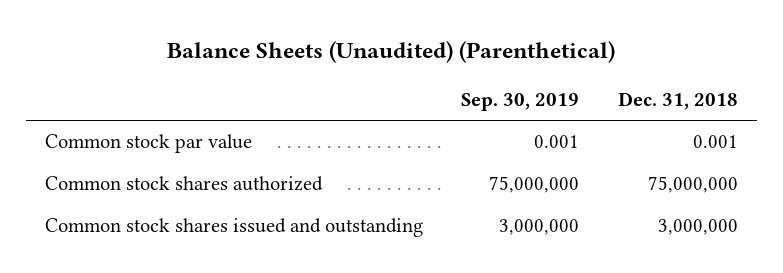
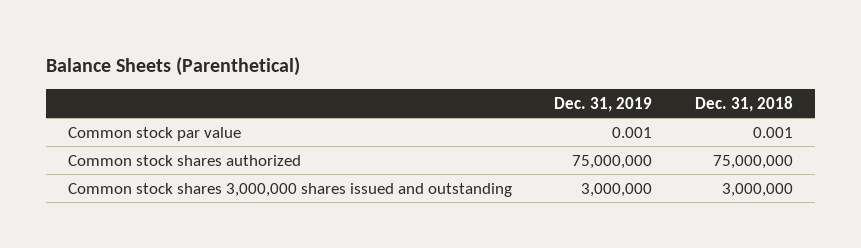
[167,40,616,63] Balance Sheets (Unaudited) (Parenthetical) -> [46,57,301,77] Balance Sheets (Parenthetical)
[461,93,580,112] Sep. 30, 2019 -> none
none -> [554,96,653,112] Dec. 31, 2019
[45,218,424,238] Common stock shares issued and outstanding -> [67,182,512,197] Common stock shares 3,000,000 shares issued and outstanding

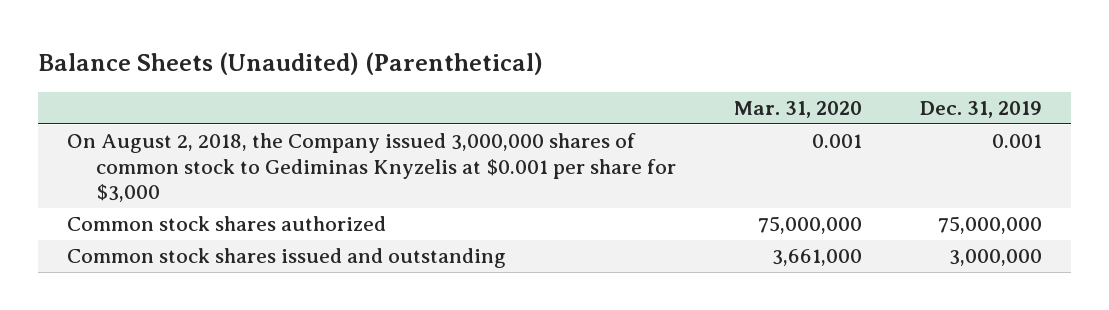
[46,57,301,77] Balance Sheets (Parenthetical) -> [38,51,544,75] Balance Sheets (Unaudited) (Parenthetical)
[695,95,794,112] Dec. 31, 2018 -> none
none -> [733,101,862,119] Mar. 31, 2020
[67,126,241,141] Common stock par value -> [66,133,676,203] On August 2, 2018, the Company issued 3,000,000 shares of common stock to Gediminas Knyzelis at $0.001 per share for $3,000
[67,182,512,197] Common stock shares 3,000,000 shares issued and outstanding -> [66,248,506,269] Common stock shares issued and outstanding

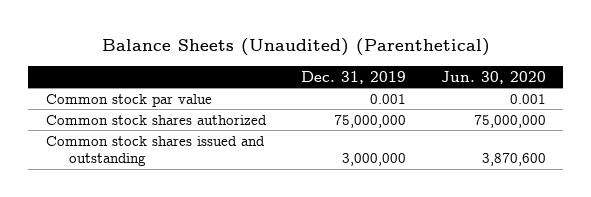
[733,101,862,119] Mar. 31, 2020 -> none
none -> [440,70,546,84] Jun. 30, 2020
[66,133,676,203] On August 2, 2018, the Company issued 3,000,000 shares of common stock to Gediminas Knyzelis at $0.001 per share for $3,000 -> [45,93,212,107] Common stock par value

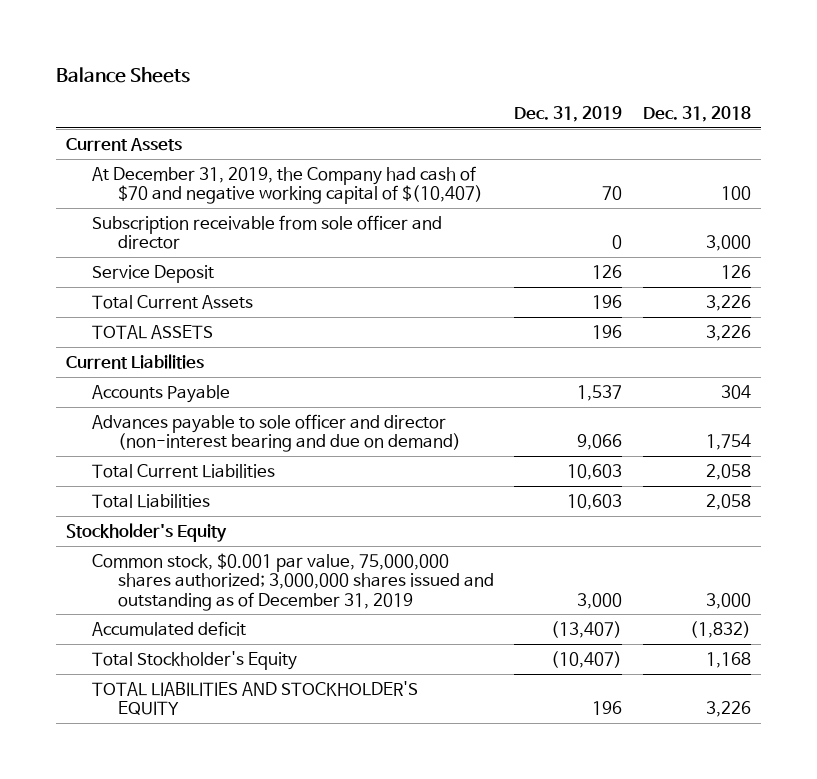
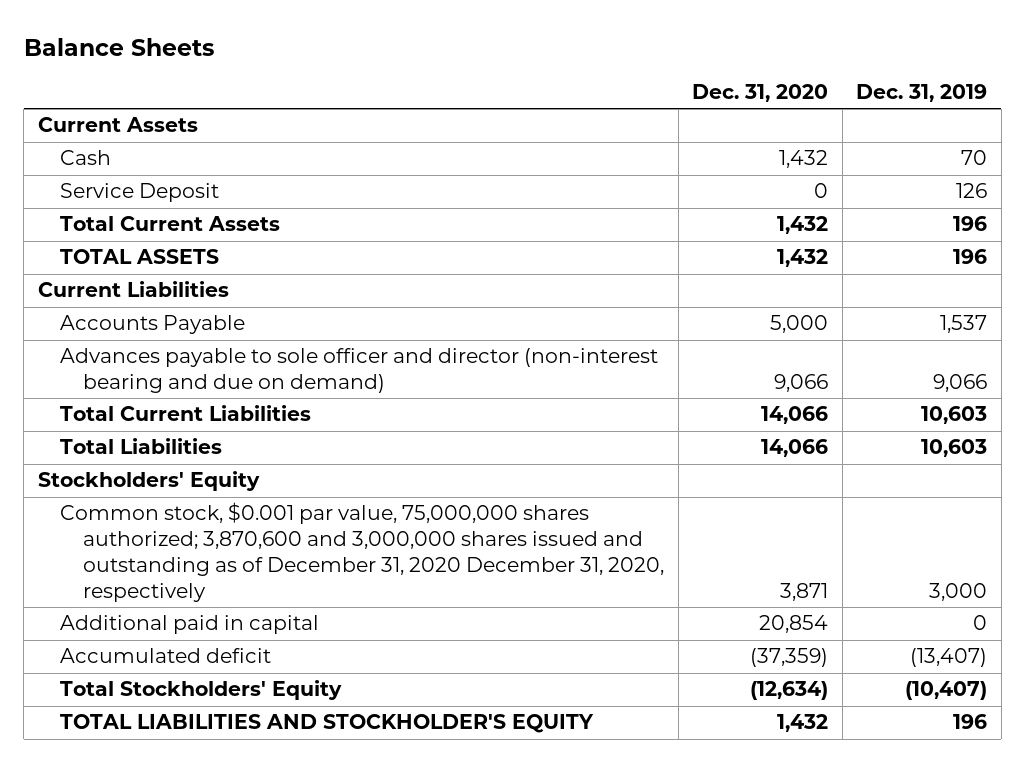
[642,106,751,123] Dec. 31, 2018 -> none
none -> [692,84,829,103] Dec. 31, 2020
[91,214,442,250] Subscription receivable from sole officer and director -> none
[91,165,483,205] At December 31, 2019, the Company had cash of $70 and negative working capital of $(10,407) -> [60,150,112,166] Cash
[65,522,227,542] Stockholder's Equity -> [37,471,260,492] Stockholders' Equity
[91,552,494,611] Common stock, $0.001 par value, 75,000,000 shares authorized; 3,000,000 shares issued and outstanding as of December 31, 2019 -> [60,502,665,602] Common stock, $0.001 par value, 75,000,000 shares authorized; 3,870,600 and 3,000,000 shares issued and outstanding as of December 31, 2020 December 31, 2020, respectively
none -> [60,615,320,635] Additional paid in capital
[91,650,297,670] Total Stockholder's Equity -> [60,680,343,701] Total Stockholders' Equity

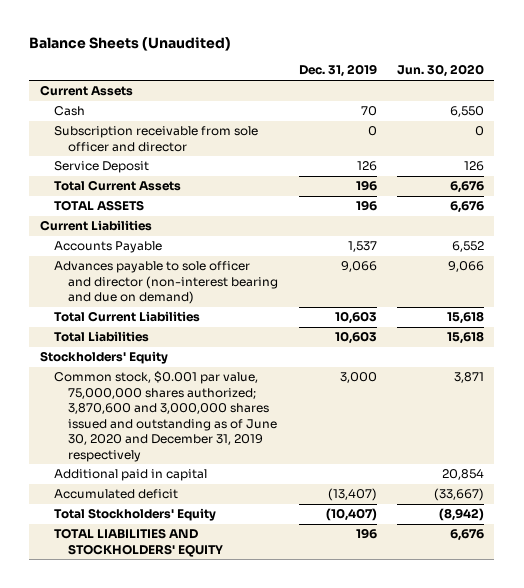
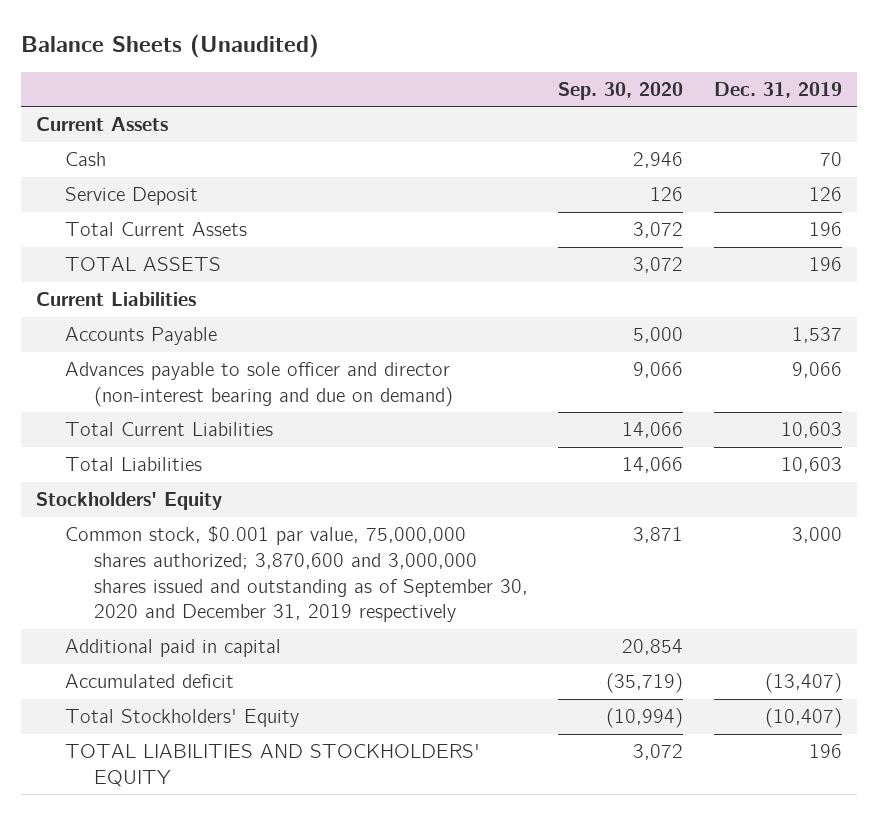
[396,64,484,78] Jun. 30, 2020 -> none
none -> [558,82,684,101] Sep. 30, 2020
[53,126,258,152] Subscription receivable from sole officer and director -> none
[53,371,278,462] Common stock, $0.001 par value, 75,000,000 shares authorized; 3,870,600 and 3,000,000 shares issued and outstanding as of June 30, 2020 and December 31, 2019 respectively -> [65,526,529,623] Common stock, $0.001 par value, 75,000,000 shares authorized; 3,870,600 and 3,000,000 shares issued and outstanding as of September 30, 2020 and December 31, 2019 respectively

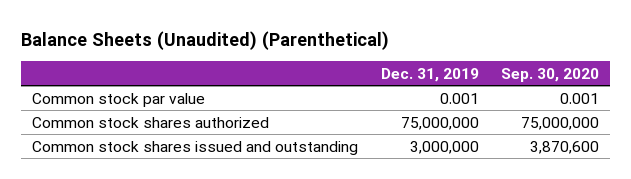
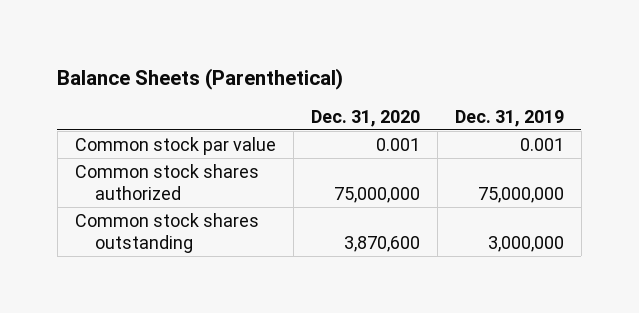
[21,30,390,50] Balance Sheets (Unaudited) (Parenthetical) -> [57,68,344,91] Balance Sheets (Parenthetical)
[500,67,599,82] Sep. 30, 2020 -> none
none -> [310,109,420,127] Dec. 31, 2020
[32,140,359,155] Common stock shares issued and outstanding -> [74,212,259,254] Common stock shares outstanding

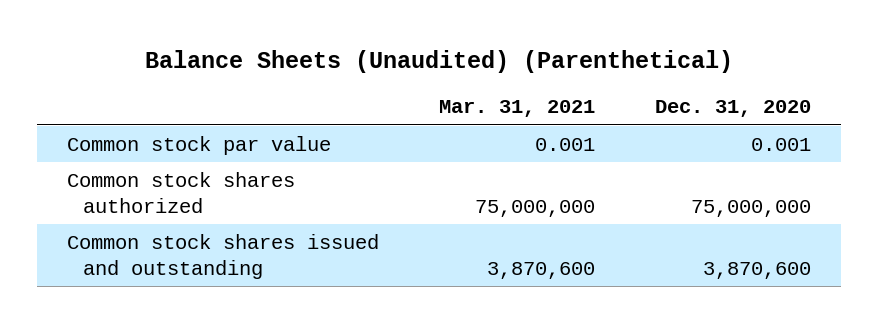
[57,68,344,91] Balance Sheets (Parenthetical) -> [144,50,733,74] Balance Sheets (Unaudited) (Parenthetical)
[454,109,564,127] Dec. 31, 2019 -> none
none -> [438,100,595,118] Mar. 31, 2021
[74,212,259,254] Common stock shares outstanding -> [66,233,379,279] Common stock shares issued and outstanding

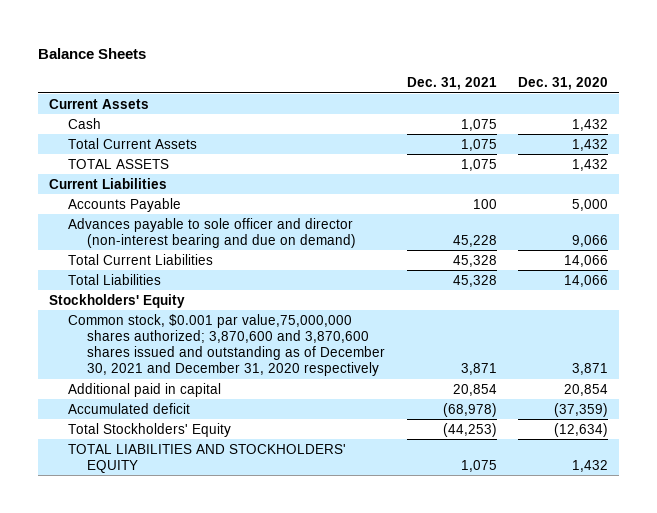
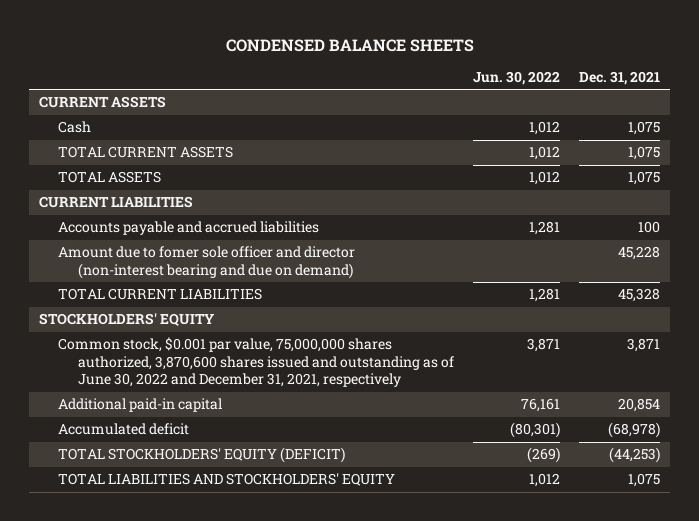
[38,47,147,59] Balance Sheets -> [225,38,474,52] CONDENSED BALANCE SHEETS
[518,77,609,91] Dec. 31, 2020 -> none
none -> [473,70,561,85] Jun. 30, 2022
[49,98,150,109] Current Assets -> [38,96,166,109] CURRENT ASSETS
[68,137,198,149] Total Current Assets -> [58,146,234,159] TOTAL CURRENT ASSETS
[68,197,182,212] Accounts Payable -> none
[68,273,162,285] Total Liabilities -> none
[49,177,168,189] Current Liabilities -> [38,196,193,209] CURRENT LIABILITIES
none -> [58,221,320,236] Accounts payable and accrued liabilities
[68,217,357,248] Advances payable to sole officer and director (non-interest bearing and due on demand) -> [58,246,356,279] Amount due to fomer sole officer and director (non-interest bearing and due on demand)
[68,253,214,265] Total Current Liabilities -> [58,288,263,301] TOTAL CURRENT LIABILITIES
[49,293,186,308] Stockholders' Equity -> [38,313,215,327] STOCKHOLDERS' EQUITY
[68,313,386,376] Common stock, $0.001 par value,75,000,000 shares authorized; 3,870,600 and 3,870,600 shares issued and outstanding as of December 30, 2021 and December 31, 2020 respectively -> [58,337,454,388] Common stock, $0.001 par value, 75,000,000 shares authorized, 3,870,600 shares issued and outstanding as of June 30, 2022 and December 31, 2021, respectively
[68,382,222,397] Additional paid in capital -> [58,398,223,413] Additional paid-in capital
[68,422,232,437] Total Stockholders' Equity -> [58,447,346,464] TOTAL STOCKHOLDERS' EQUITY (DEFICIT)

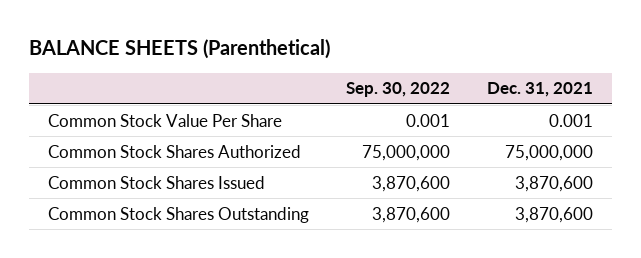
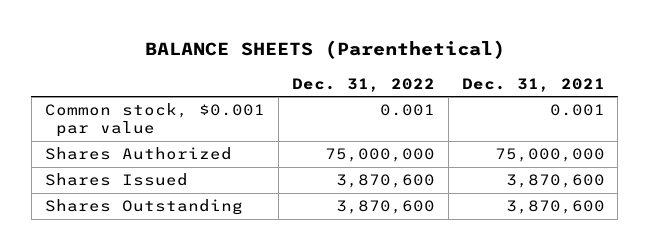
[345,82,450,98] Sep. 30, 2022 -> none
none -> [291,77,435,92] Dec. 31, 2022
[47,113,282,127] Common Stock Value Per Share -> [44,103,265,138] Common stock, $0.001 par value
[47,144,301,158] Common Stock Shares Authorized -> [44,147,232,161] Shares Authorized
[47,175,265,189] Common Stock Shares Issued -> [44,173,188,187] Shares Issued
[47,206,309,223] Common Stock Shares Outstanding -> [44,199,243,216] Shares Outstanding

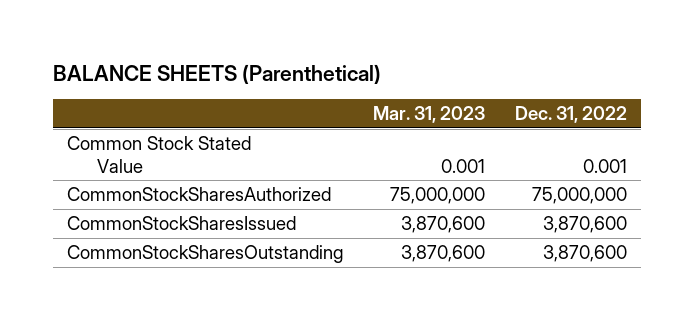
[461,77,605,92] Dec. 31, 2021 -> none
none -> [372,106,485,124] Mar. 31, 2023
[44,103,265,138] Common stock, $0.001 par value -> [67,135,252,173] Common Stock Stated Value
[44,147,232,161] Shares Authorized -> [67,186,332,201] CommonStockSharesAuthorized
[44,173,188,187] Shares Issued -> [67,215,297,230] CommonStockSharesIssued
[44,199,243,216] Shares Outstanding -> [67,244,344,263] CommonStockSharesOutstanding

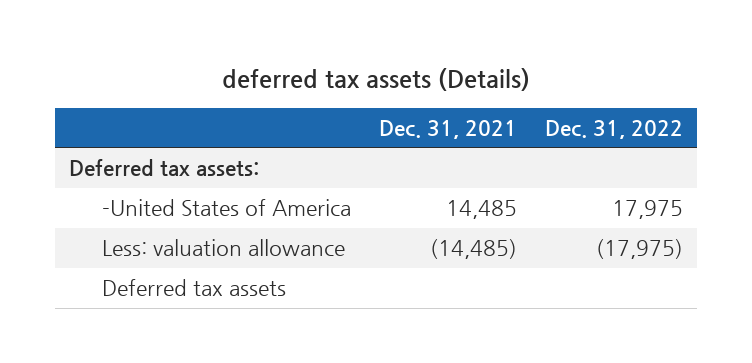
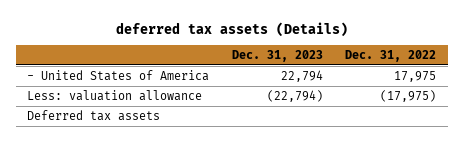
[378,119,517,139] Dec. 31, 2021 -> none
none -> [231,49,323,62] Dec. 31, 2023
[69,159,260,177] Deferred tax assets: -> none
[101,199,351,217] -United States of America -> [27,69,210,81] - United States of America

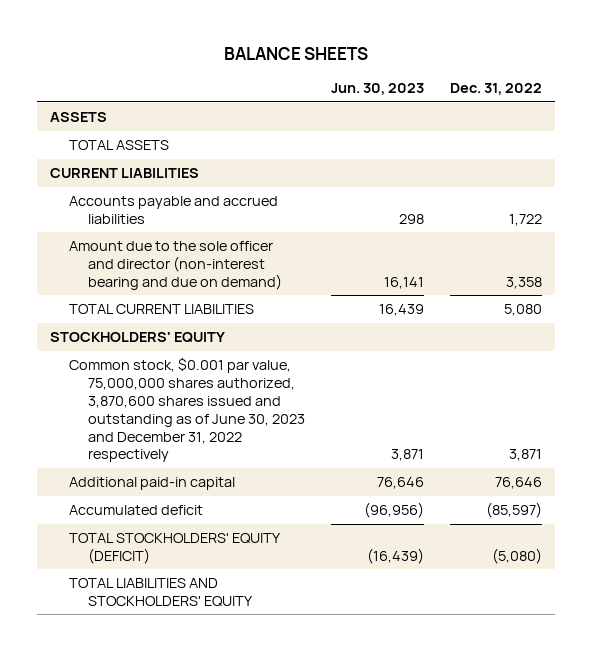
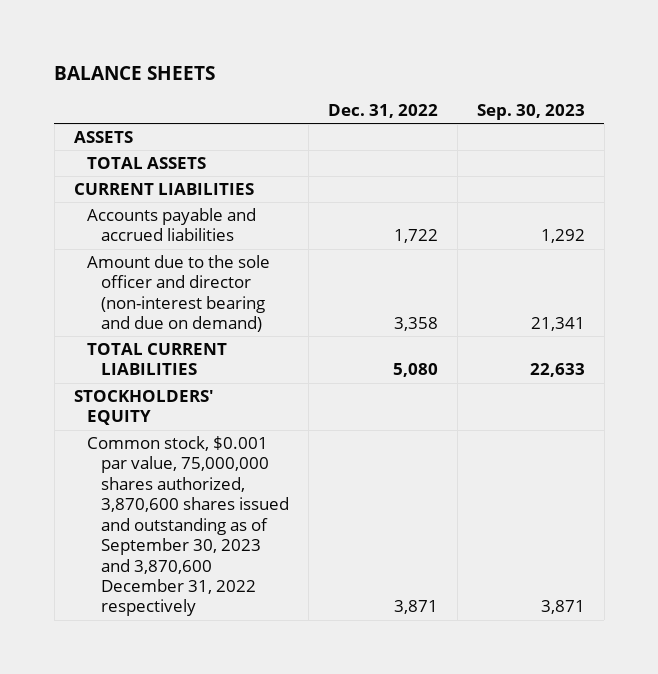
[330,83,424,96] Jun. 30, 2023 -> none
none -> [476,103,585,120] Sep. 30, 2023
[68,477,235,491] Additional paid-in capital -> none
[68,505,203,516] Accumulated deficit -> none
[68,533,281,565] TOTAL STOCKHOLDERS' EQUITY (DEFICIT) -> none
[68,578,253,607] TOTAL LIABILITIES AND STOCKHOLDERS' EQUITY -> none
[68,357,305,463] Common stock, $0.001 par value, 75,000,000 shares authorized, 3,870,600 shares issued and outstanding as of June 30, 2023 and December 31, 2022 respectively -> [87,436,289,617] Common stock, $0.001 par value, 75,000,000 shares authorized, 3,870,600 shares issued and outstanding as of September 30, 2023 and 3,870,600 December 31, 2022 respectively

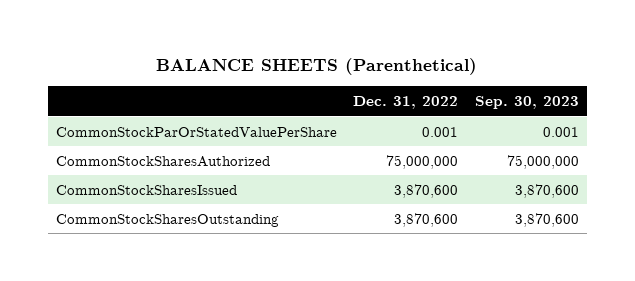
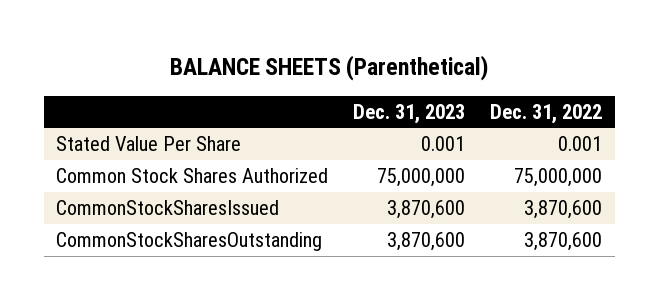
[474,96,579,110] Sep. 30, 2023 -> none
none -> [353,103,466,124] Dec. 31, 2023
[56,126,338,137] CommonStockParOrStatedValuePerShare -> [56,136,242,152] Stated Value Per Share
[56,155,271,167] CommonStockSharesAuthorized -> [56,168,329,184] Common Stock Shares Authorized

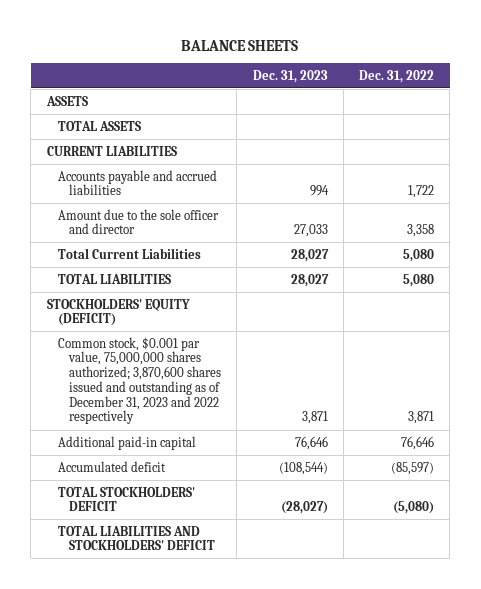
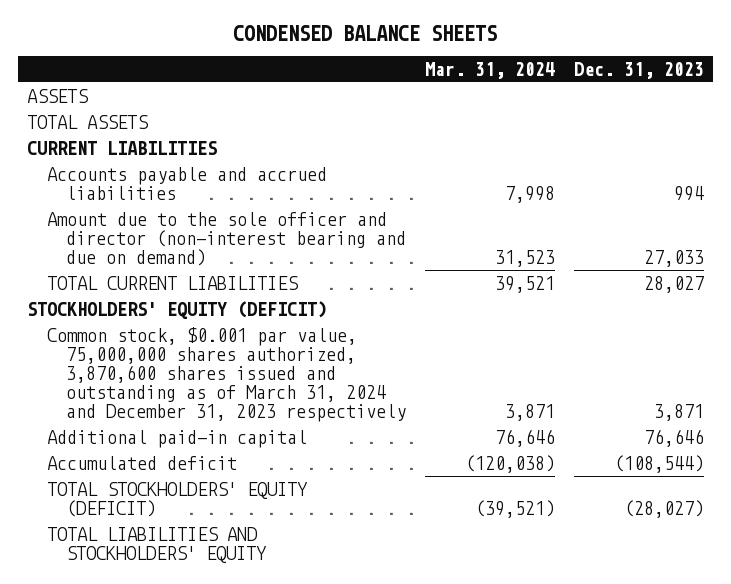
[181,39,299,51] BALANCE SHEETS -> [233,24,498,41] CONDENSED BALANCE SHEETS
[359,69,435,83] Dec. 31, 2022 -> none
none -> [425,61,556,79] Mar. 31, 2024
[57,273,171,284] TOTAL LIABILITIES -> none
[57,208,219,235] Amount due to the sole officer and director -> [46,211,407,266] Amount due to the sole officer and director (non-interest bearing and due on demand)
[57,247,201,259] Total Current Liabilities -> [46,275,299,290] TOTAL CURRENT LIABILITIES
[57,336,222,425] Common stock, $0.001 par value, 75,000,000 shares authorized; 3,870,600 shares issued and outstanding as of December 31, 2023 and 2022 respectively -> [46,326,407,423] Common stock, $0.001 par value, 75,000,000 shares authorized, 3,870,600 shares issued and outstanding as of March 31, 2024 and December 31, 2023 respectively
[57,486,195,512] TOTAL STOCKHOLDERS' DEFICIT -> [46,481,308,517] TOTAL STOCKHOLDERS' EQUITY (DEFICIT)
[57,525,216,551] TOTAL LIABILITIES AND STOCKHOLDERS' DEFICIT -> [46,526,268,563] TOTAL LIABILITIES AND STOCKHOLDERS' EQUITY

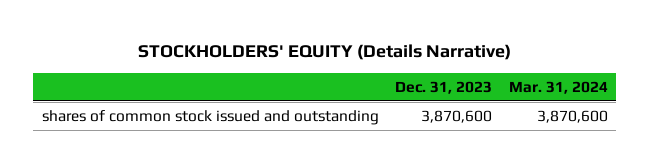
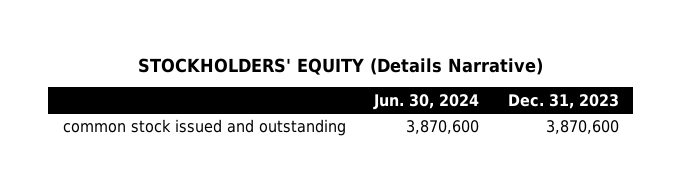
[508,80,608,94] Mar. 31, 2024 -> none
none -> [373,93,480,110] Jun. 30, 2024
[41,110,379,126] shares of common stock issued and outstanding -> [62,119,346,137] common stock issued and outstanding

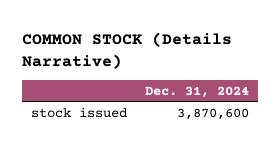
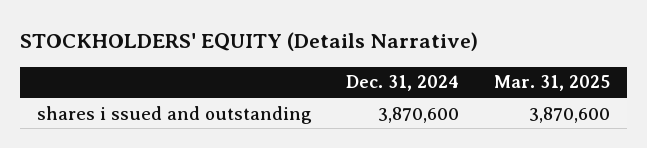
[21,31,232,69] COMMON STOCK (Details Narrative) -> [19,32,478,52] STOCKHOLDERS' EQUITY (Details Narrative)
none -> [493,75,610,92] Mar. 31, 2025
[30,106,127,118] stock issued -> [37,105,313,124] shares i ssued and outstanding

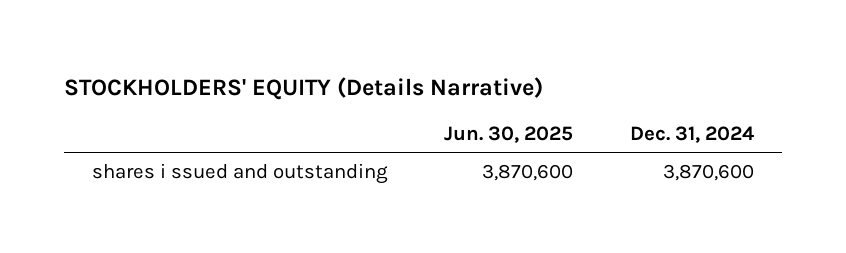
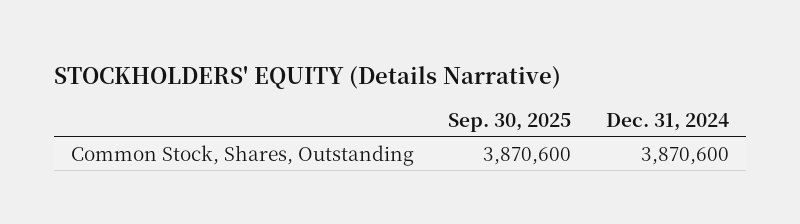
[444,126,574,144] Jun. 30, 2025 -> none
none -> [448,112,572,132] Sep. 30, 2025
[92,162,389,184] shares i ssued and outstanding -> [71,144,415,166] Common Stock, Shares, Outstanding

